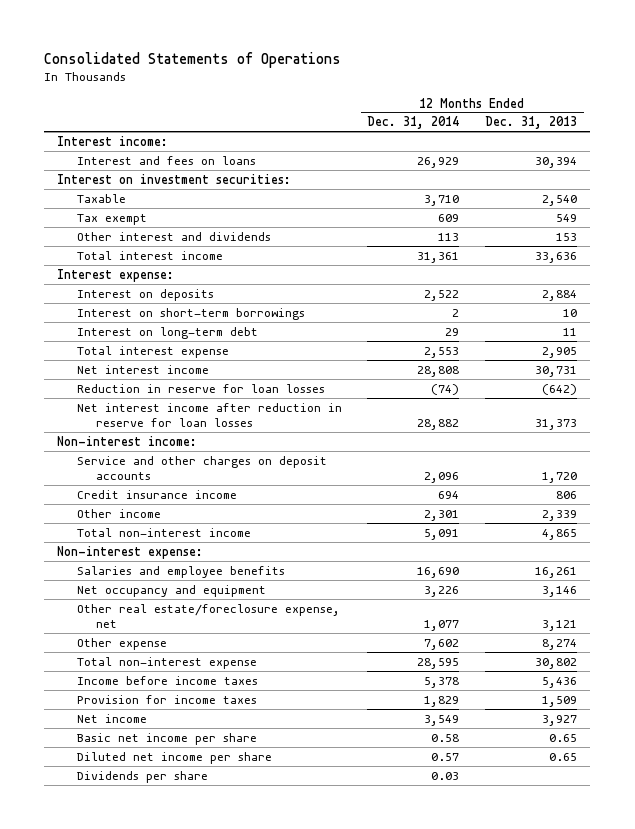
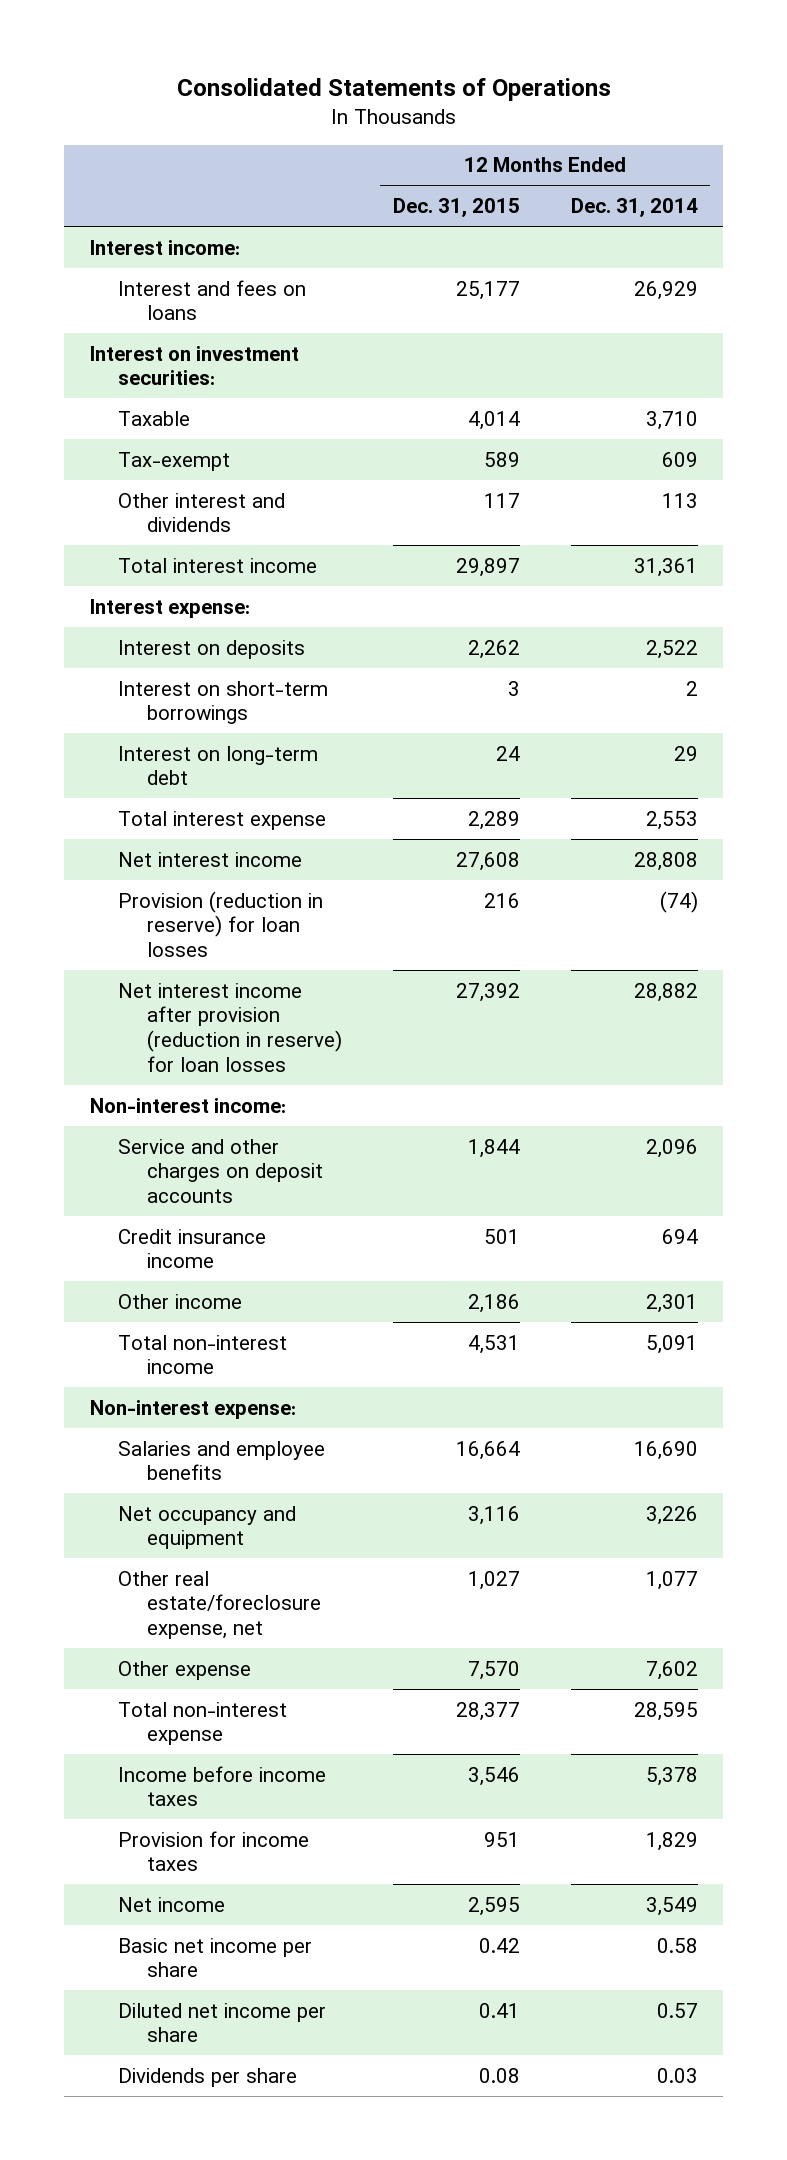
[485,116,578,130] Dec. 31, 2013 -> none
none -> [392,198,520,218] Dec. 31, 2015
[76,213,147,225] Tax exempt -> [118,451,231,471] Tax-exempt
[76,383,325,393] Reduction in reserve for loan losses -> [118,890,324,958] Provision (reduction in reserve) for loan losses
[76,402,342,428] Net interest income after reduction in reserve for loan losses -> [118,982,342,1073] Net interest income after provision (reduction in reserve) for loan losses

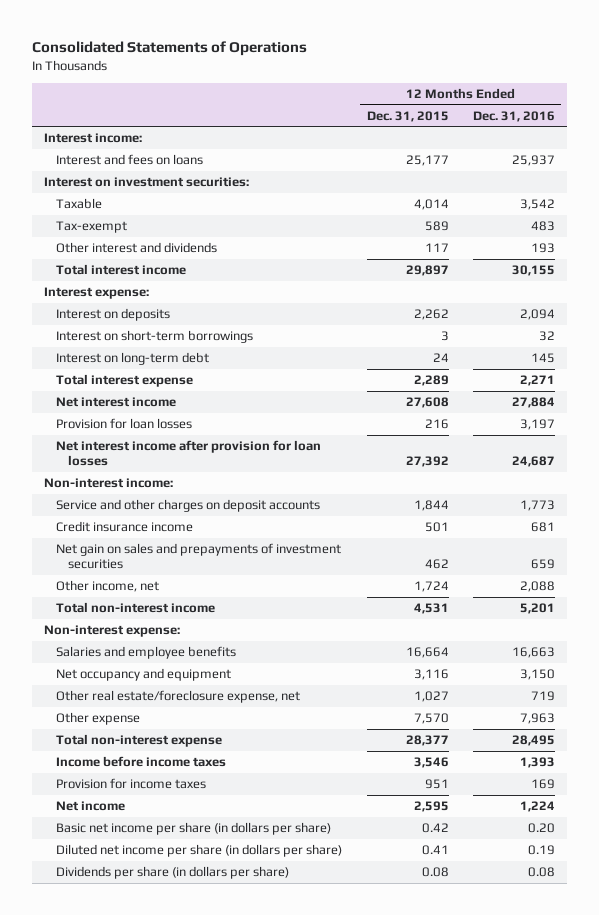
[570,198,698,218] Dec. 31, 2014 -> none
none -> [473,110,556,122] Dec. 31, 2016
[118,890,324,958] Provision (reduction in reserve) for loan losses -> [55,418,192,430] Provision for loan losses
[118,982,342,1073] Net interest income after provision (reduction in reserve) for loan losses -> [55,440,321,467] Net interest income after provision for loan losses
none -> [55,543,341,570] Net gain on sales and prepayments of investment securities
[118,1293,243,1309] Other income -> [55,580,159,593] Other income, net
[467,1293,520,1313] 2,186 -> [413,581,449,593] 1,724
[118,1937,313,1978] Basic net income per share -> [55,822,331,836] Basic net income per share (in dollars per share)
[118,2002,327,2043] Diluted net income per share -> [55,844,342,858] Diluted net income per share (in dollars per share)
[118,2067,298,2087] Dividends per share -> [55,866,289,880] Dividends per share (in dollars per share)

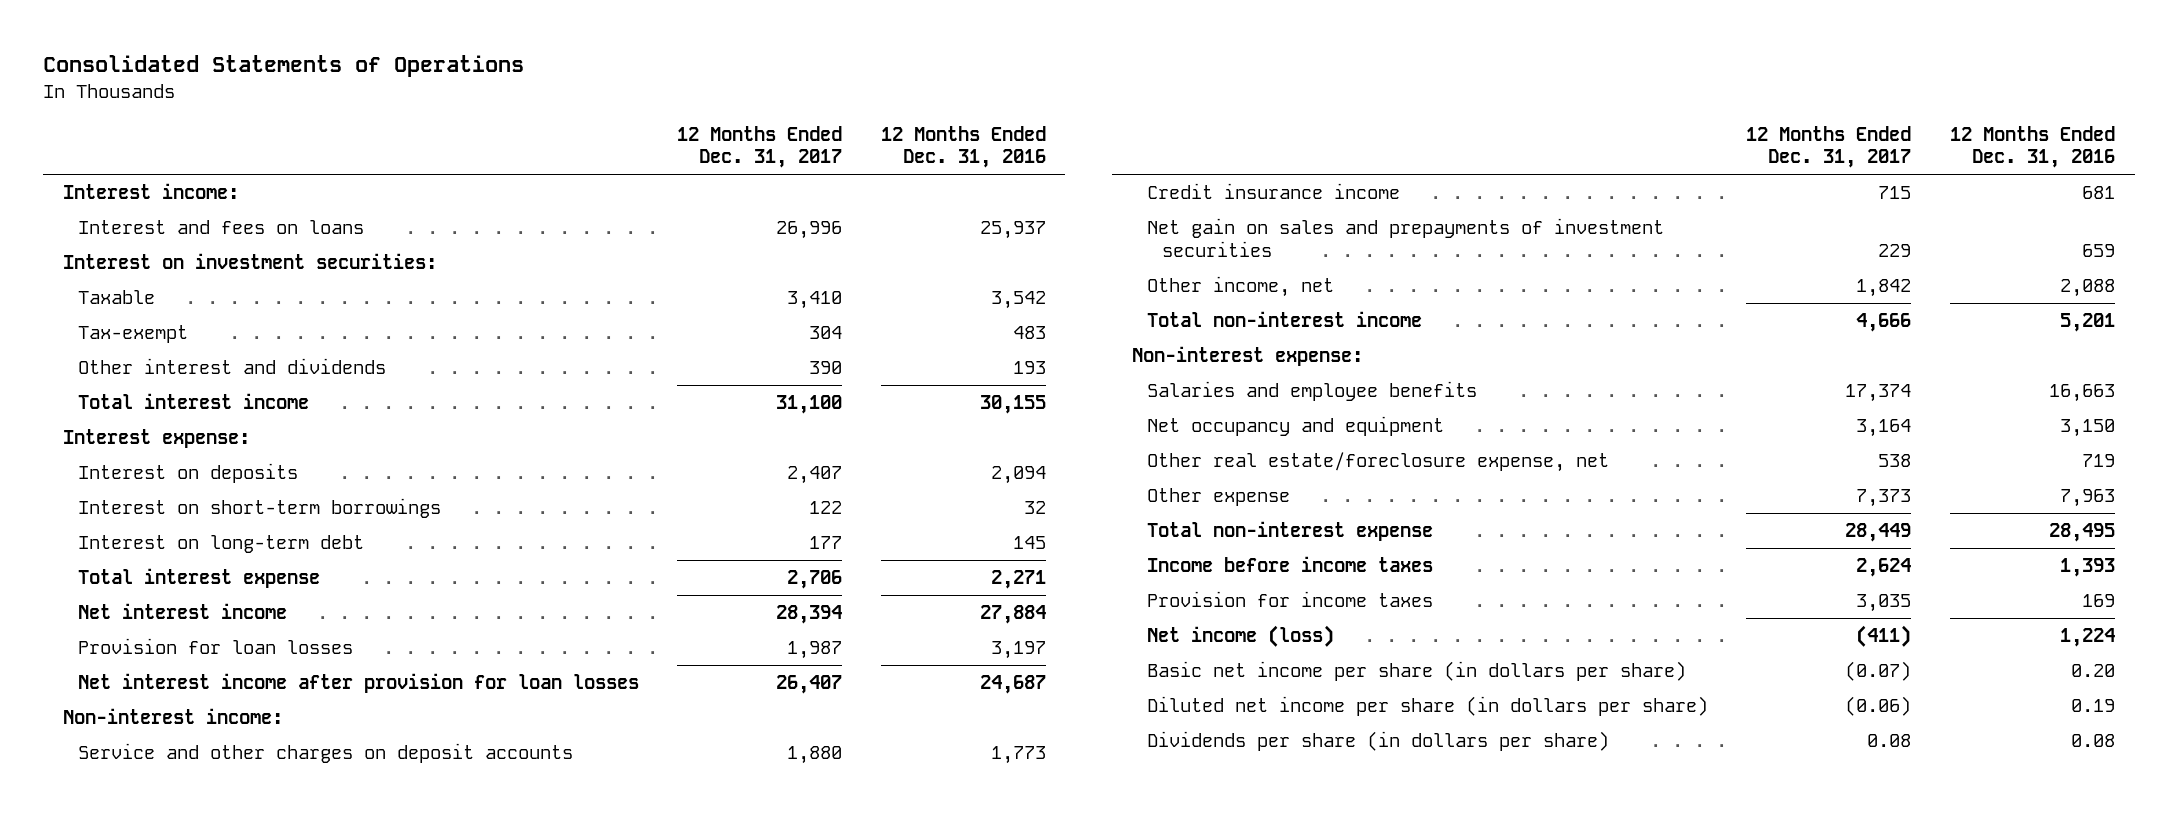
[366,110,449,122] Dec. 31, 2015 -> none
none -> [677,125,843,169] 12 Months Ended Dec. 31, 2017
[55,801,125,812] Net income -> [1146,624,1334,647] Net income (loss)

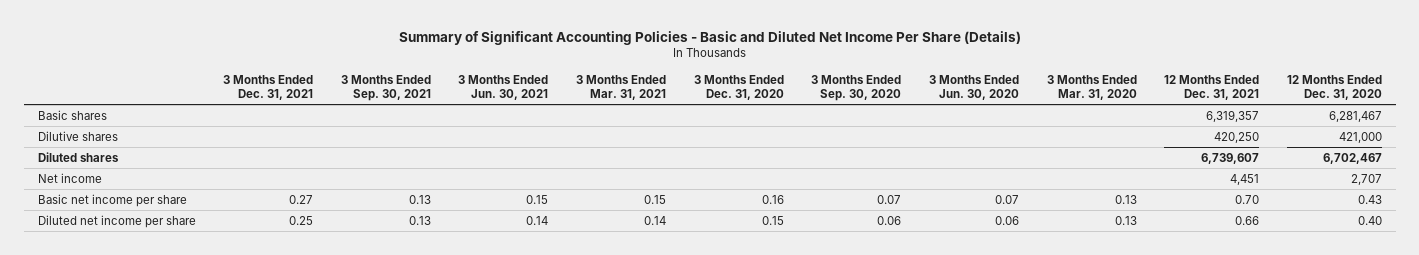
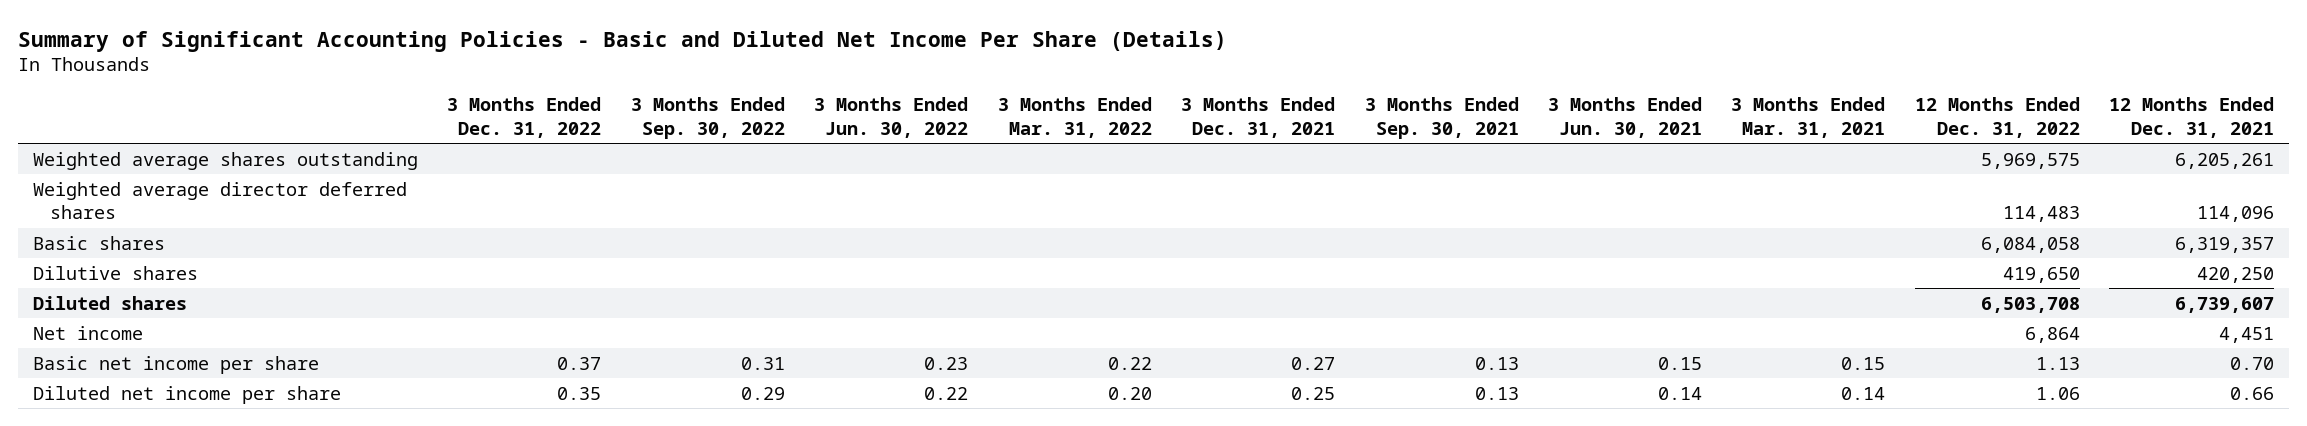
[693,74,784,100] 3 Months Ended Dec. 31, 2020 -> none
[811,74,902,101] 3 Months Ended Sep. 30, 2020 -> none
[928,74,1019,100] 3 Months Ended Jun. 30, 2020 -> none
[1046,74,1137,100] 3 Months Ended Mar. 31, 2020 -> none
[1286,74,1382,100] 12 Months Ended Dec. 31, 2020 -> none
none -> [447,97,602,138] 3 Months Ended Dec. 31, 2022
none -> [630,97,785,139] 3 Months Ended Sep. 30, 2022
none -> [814,97,969,138] 3 Months Ended Jun. 30, 2022
none -> [997,97,1152,138] 3 Months Ended Mar. 31, 2022
none -> [1914,97,2080,138] 12 Months Ended Dec. 31, 2022
none -> [32,151,418,170] Weighted average shares outstanding
none -> [32,181,407,220] Weighted average director deferred shares

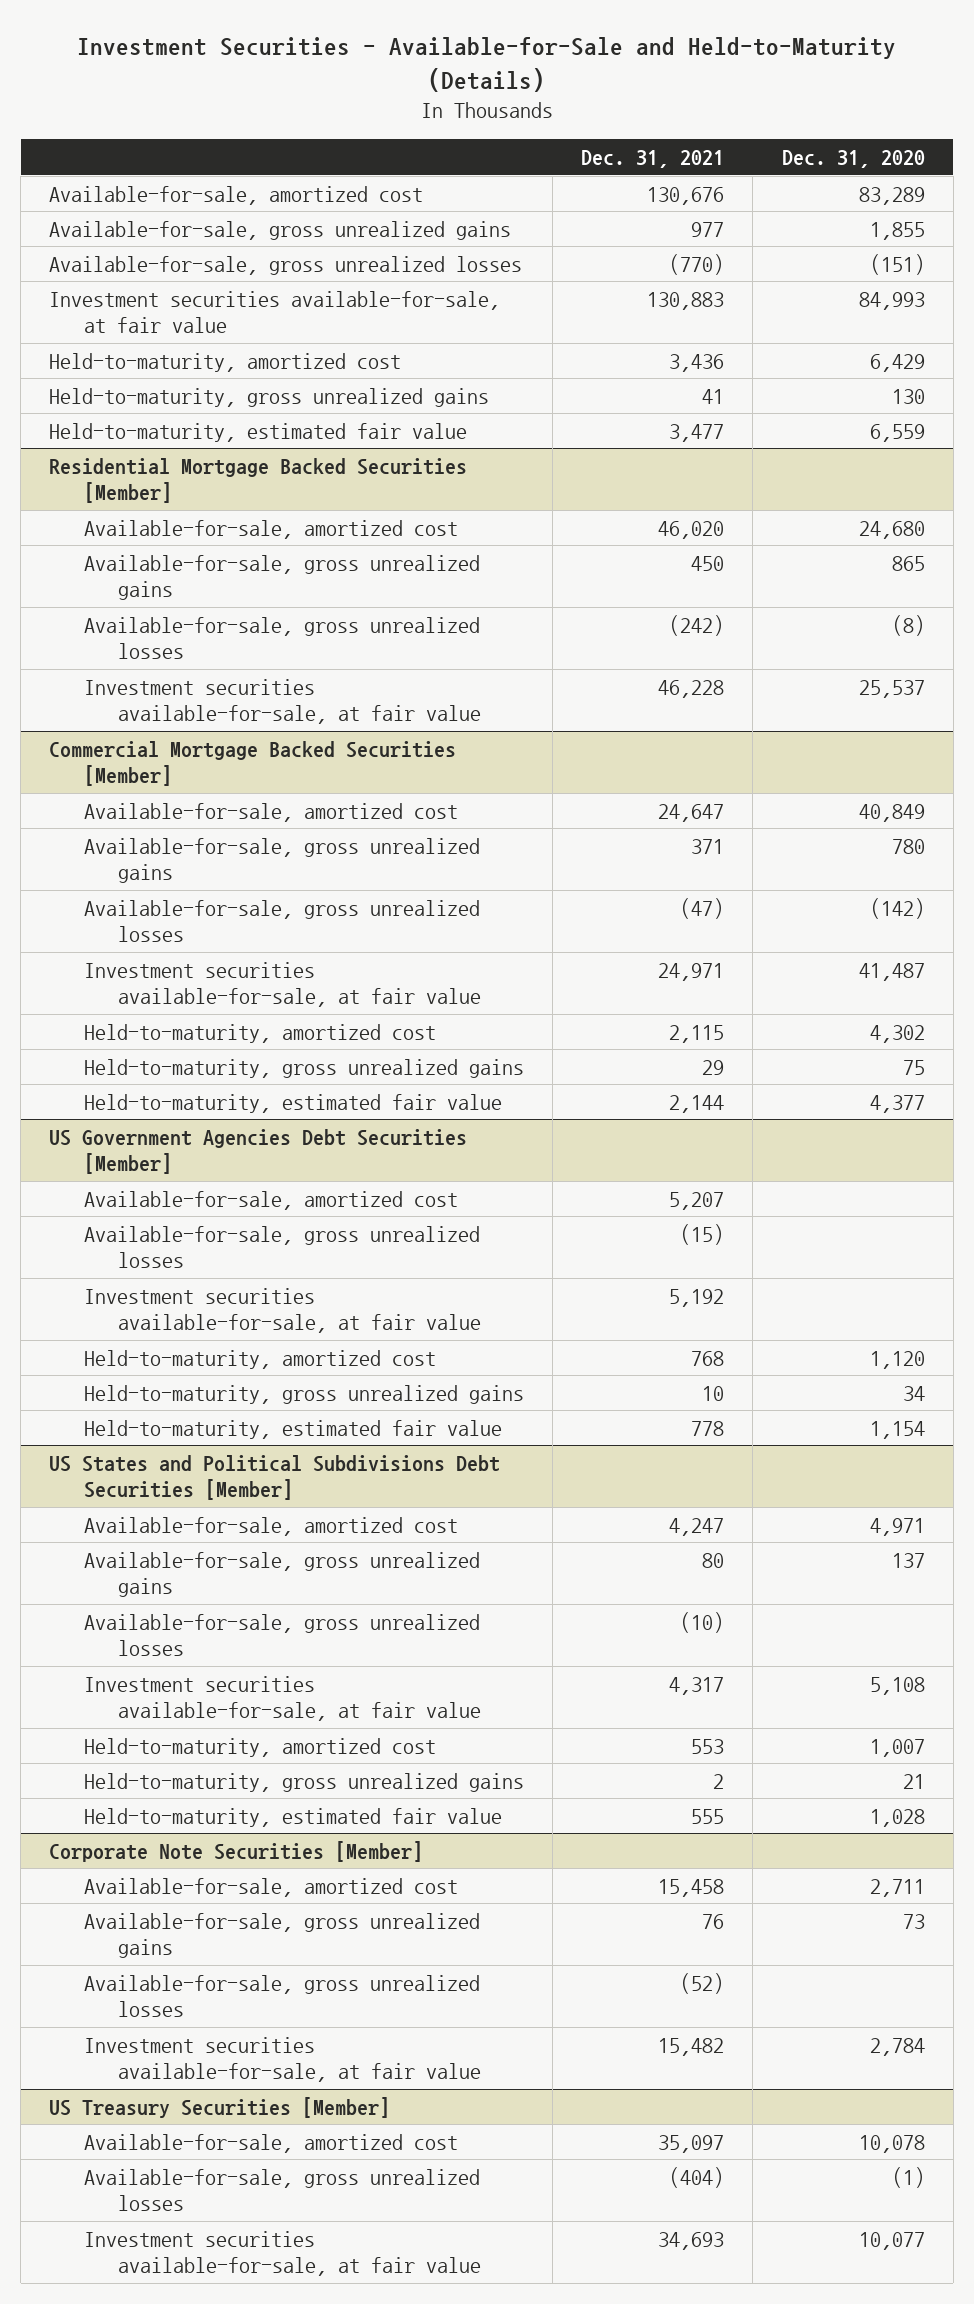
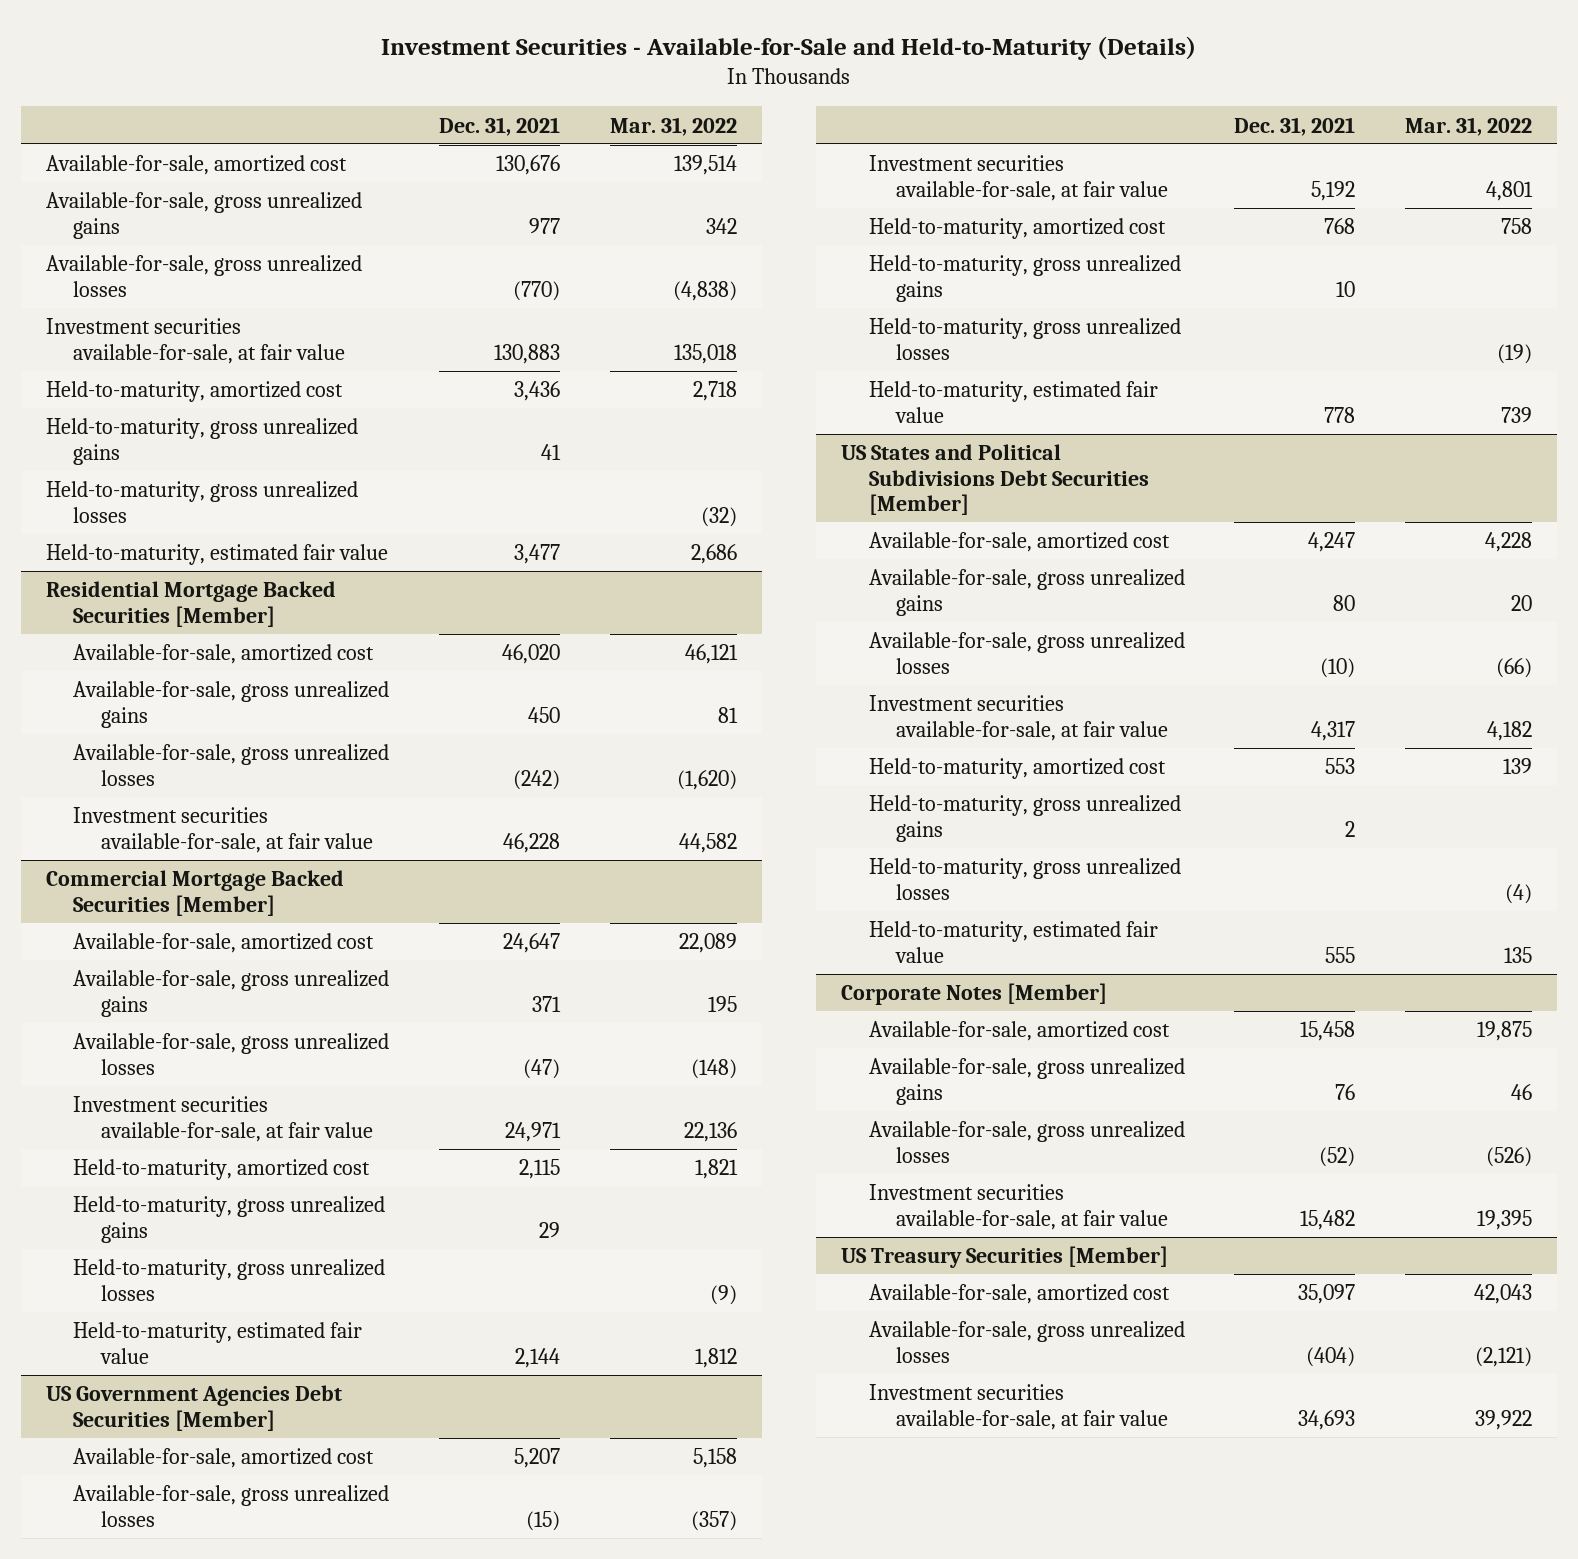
[781,149,925,168] Dec. 31, 2020 -> none
none -> [609,116,737,136] Mar. 31, 2022
none -> [45,481,358,523] Held-to-maturity, gross unrealized losses
none -> [73,1259,386,1301] Held-to-maturity, gross unrealized losses
none -> [868,318,1181,360] Held-to-maturity, gross unrealized losses
none -> [868,858,1181,900] Held-to-maturity, gross unrealized losses
[49,1840,424,1862] Corporate Note Securities [Member] -> [841,983,1108,1006] Corporate Notes [Member]

